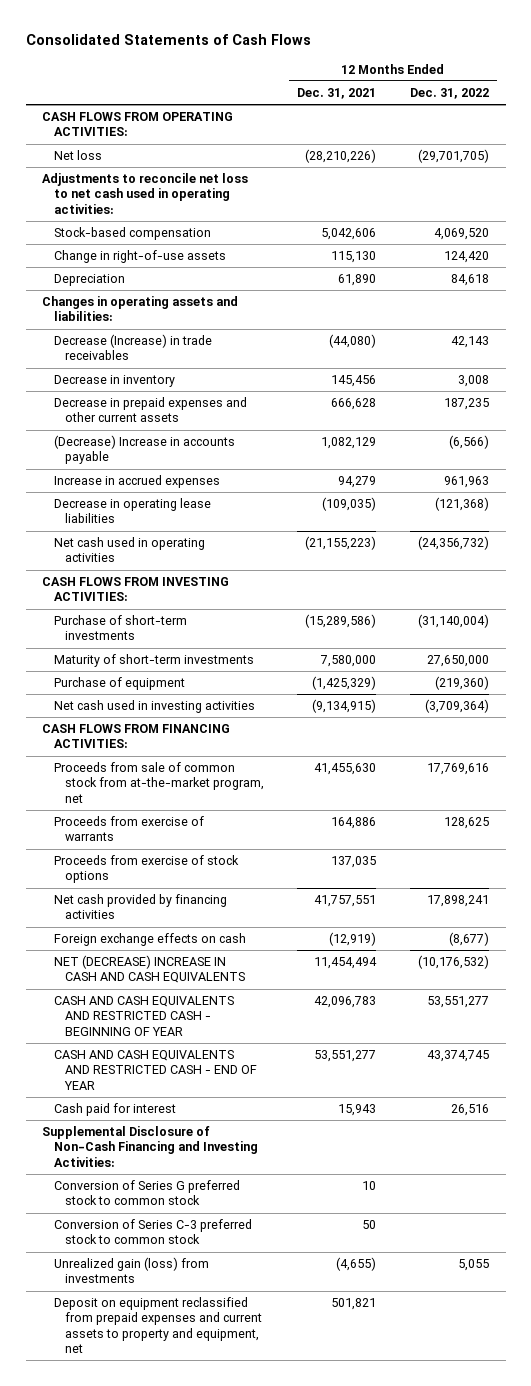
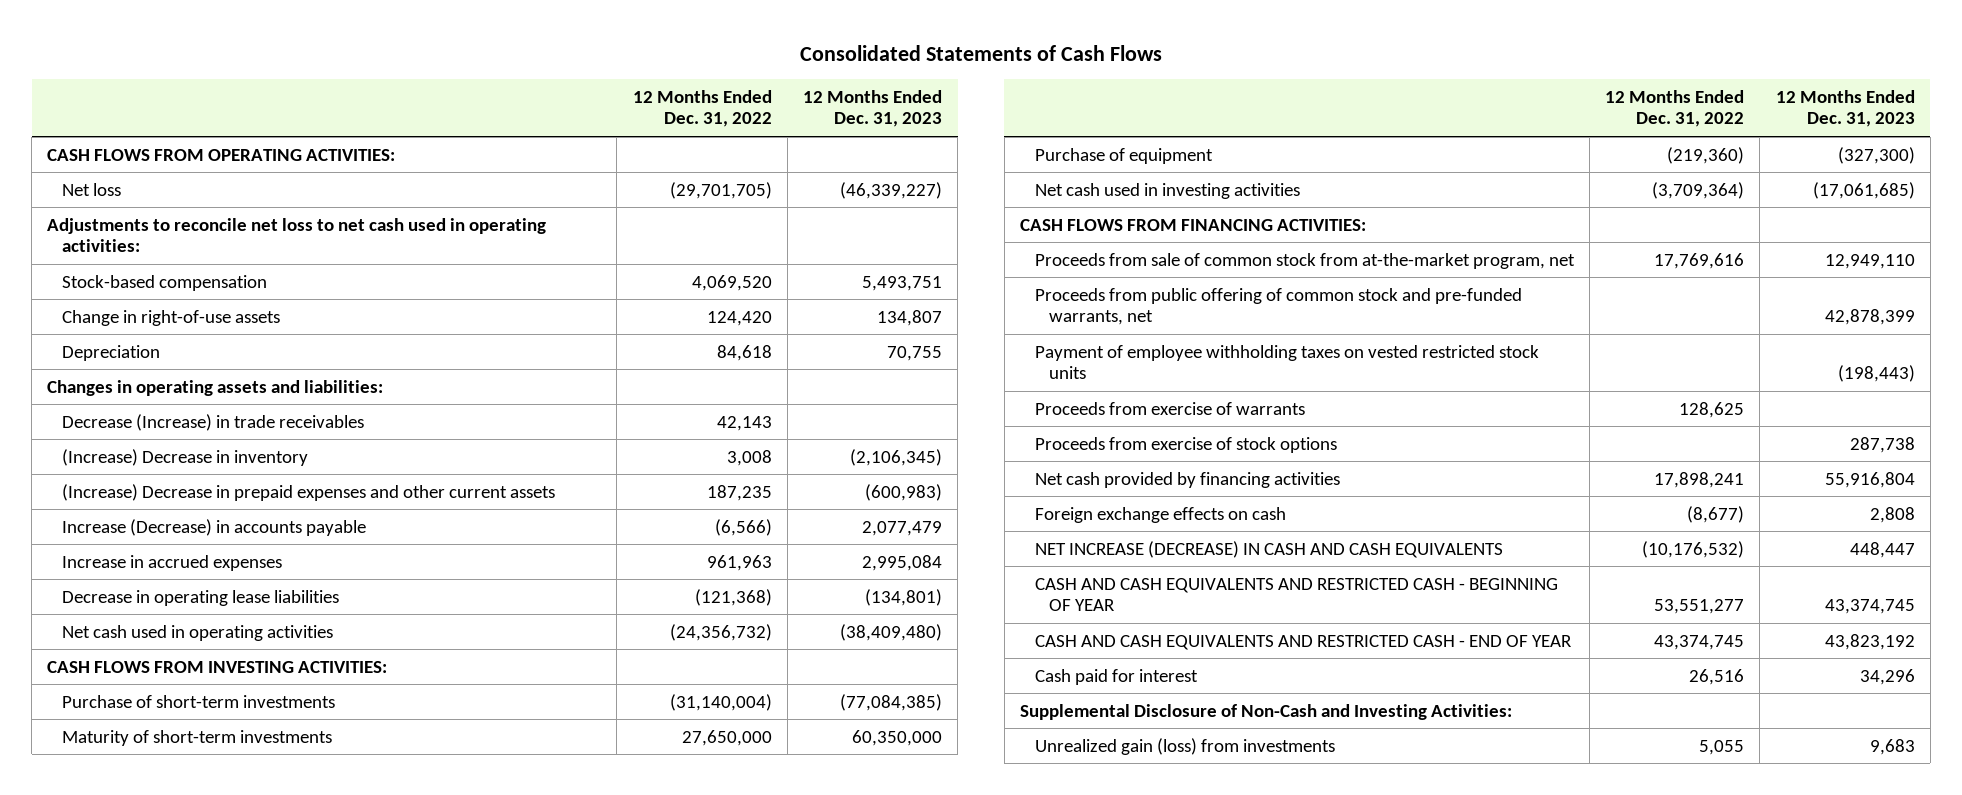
[297,88,377,100] Dec. 31, 2021 -> none
none -> [802,89,942,128] 12 Months Ended Dec. 31, 2023
[53,375,175,388] Decrease in inventory -> [62,448,309,466] (Increase) Decrease in inventory
[53,397,247,423] Decrease in prepaid expenses and other current assets -> [62,483,556,501] (Increase) Decrease in prepaid expenses and other current assets
[53,435,235,465] (Decrease) Increase in accounts payable -> [62,518,367,536] Increase (Decrease) in accounts payable
none -> [1034,287,1522,326] Proceeds from public offering of common stock and pre-funded warrants, net
none -> [1034,344,1539,380] Payment of employee withholding taxes on vested restricted stock units
[53,955,245,984] NET (DECREASE) INCREASE IN CASH AND CASH EQUIVALENTS -> [1034,540,1503,558] NET INCREASE (DECREASE) IN CASH AND CASH EQUIVALENTS
[53,1180,240,1206] Conversion of Series G preferred stock to common stock -> none
[53,1219,252,1245] Conversion of Series C-3 preferred stock to common stock -> none
[42,1126,258,1167] Supplemental Disclosure of Non-Cash Financing and Investing Activities: -> [1019,703,1512,720] Supplemental Disclosure of Non-Cash and Investing Activities:
[53,1297,262,1353] Deposit on equipment reclassified from prepaid expenses and current assets to property and equipment, net -> none

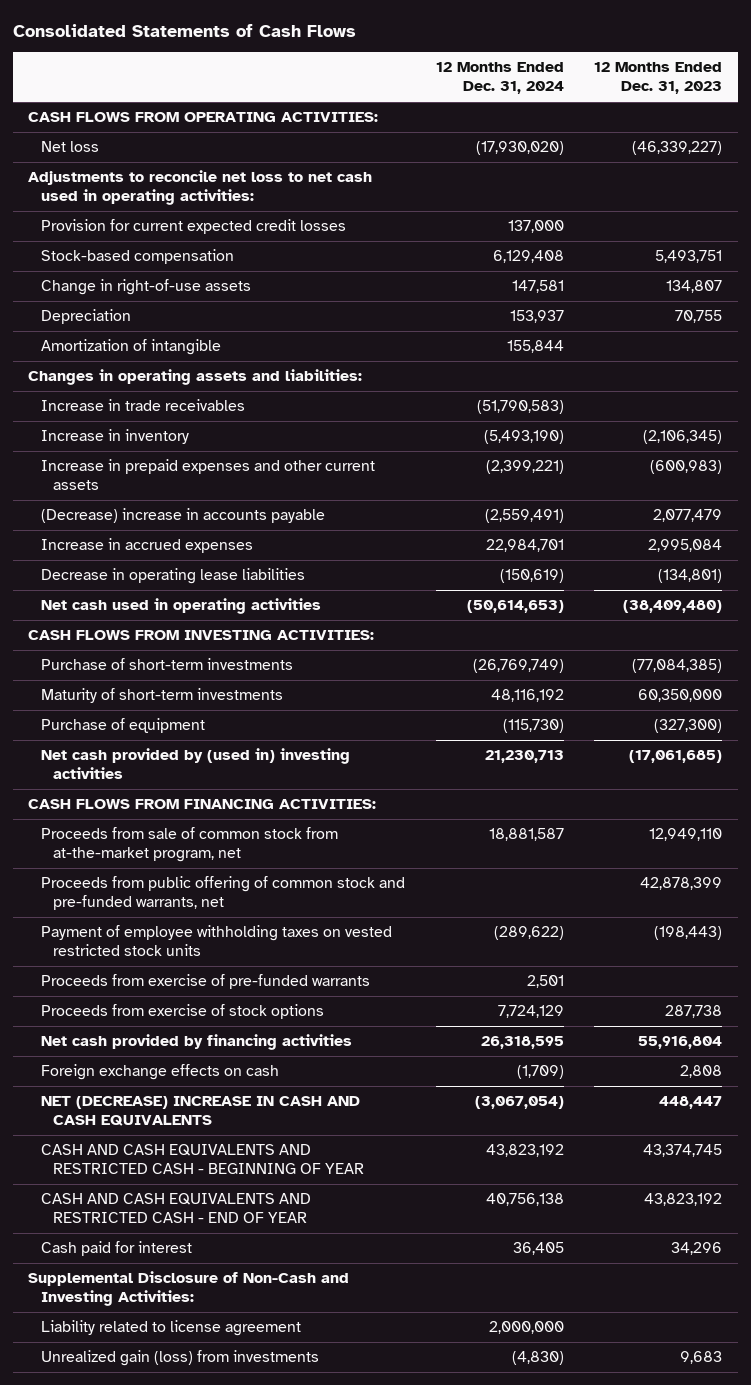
[632,89,772,128] 12 Months Ended Dec. 31, 2022 -> none
none -> [435,62,564,95] 12 Months Ended Dec. 31, 2024
none -> [40,219,346,235] Provision for current expected credit losses
none -> [40,339,221,356] Amortization of intangible
[62,413,365,431] Decrease (Increase) in trade receivables -> [40,399,245,412] Increase in trade receivables
[62,448,309,466] (Increase) Decrease in inventory -> [40,429,189,445] Increase in inventory
[62,483,556,501] (Increase) Decrease in prepaid expenses and other current assets -> [40,459,375,491] Increase in prepaid expenses and other current assets
[62,518,367,536] Increase (Decrease) in accounts payable -> [40,508,325,524] (Decrease) increase in accounts payable
[1034,182,1300,199] Net cash used in investing activities -> [40,748,350,780] Net cash provided by (used in) investing activities
[1034,401,1305,415] Proceeds from exercise of warrants -> [40,974,370,990] Proceeds from exercise of pre-funded warrants
[1034,540,1503,558] NET INCREASE (DECREASE) IN CASH AND CASH EQUIVALENTS -> [40,1096,360,1127] NET (DECREASE) INCREASE IN CASH AND CASH EQUIVALENTS
none -> [40,1320,301,1337] Liability related to license agreement

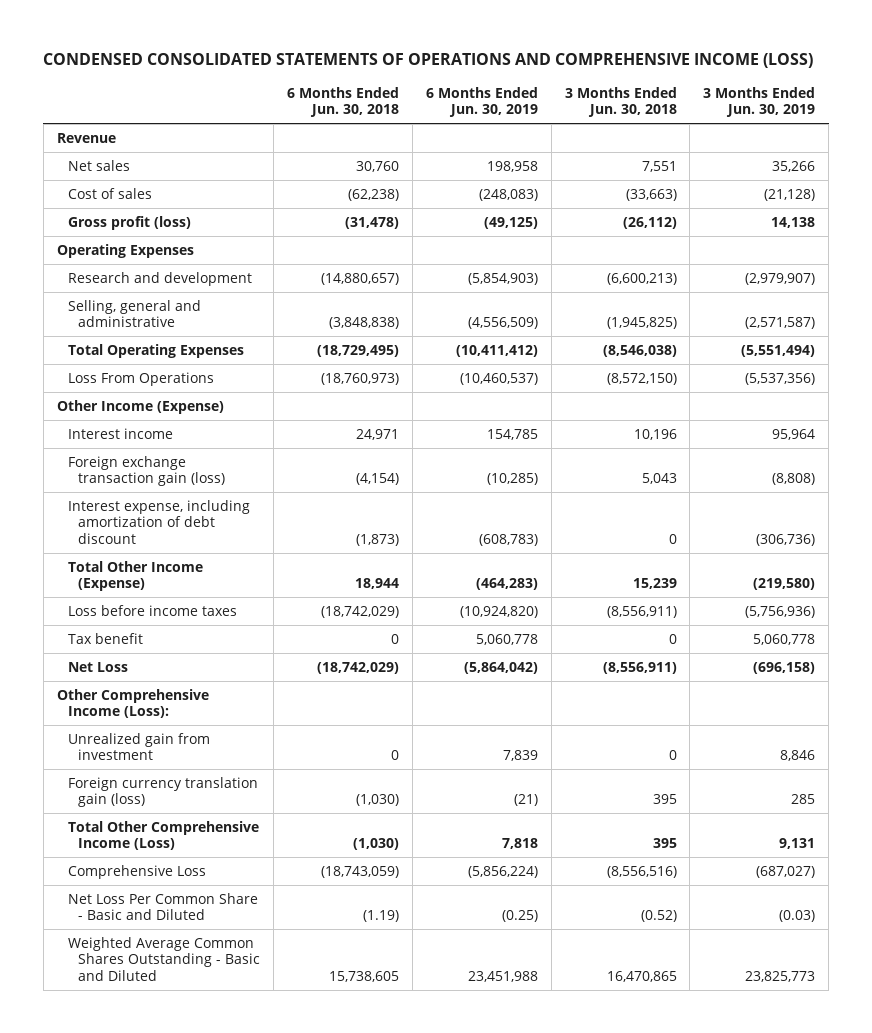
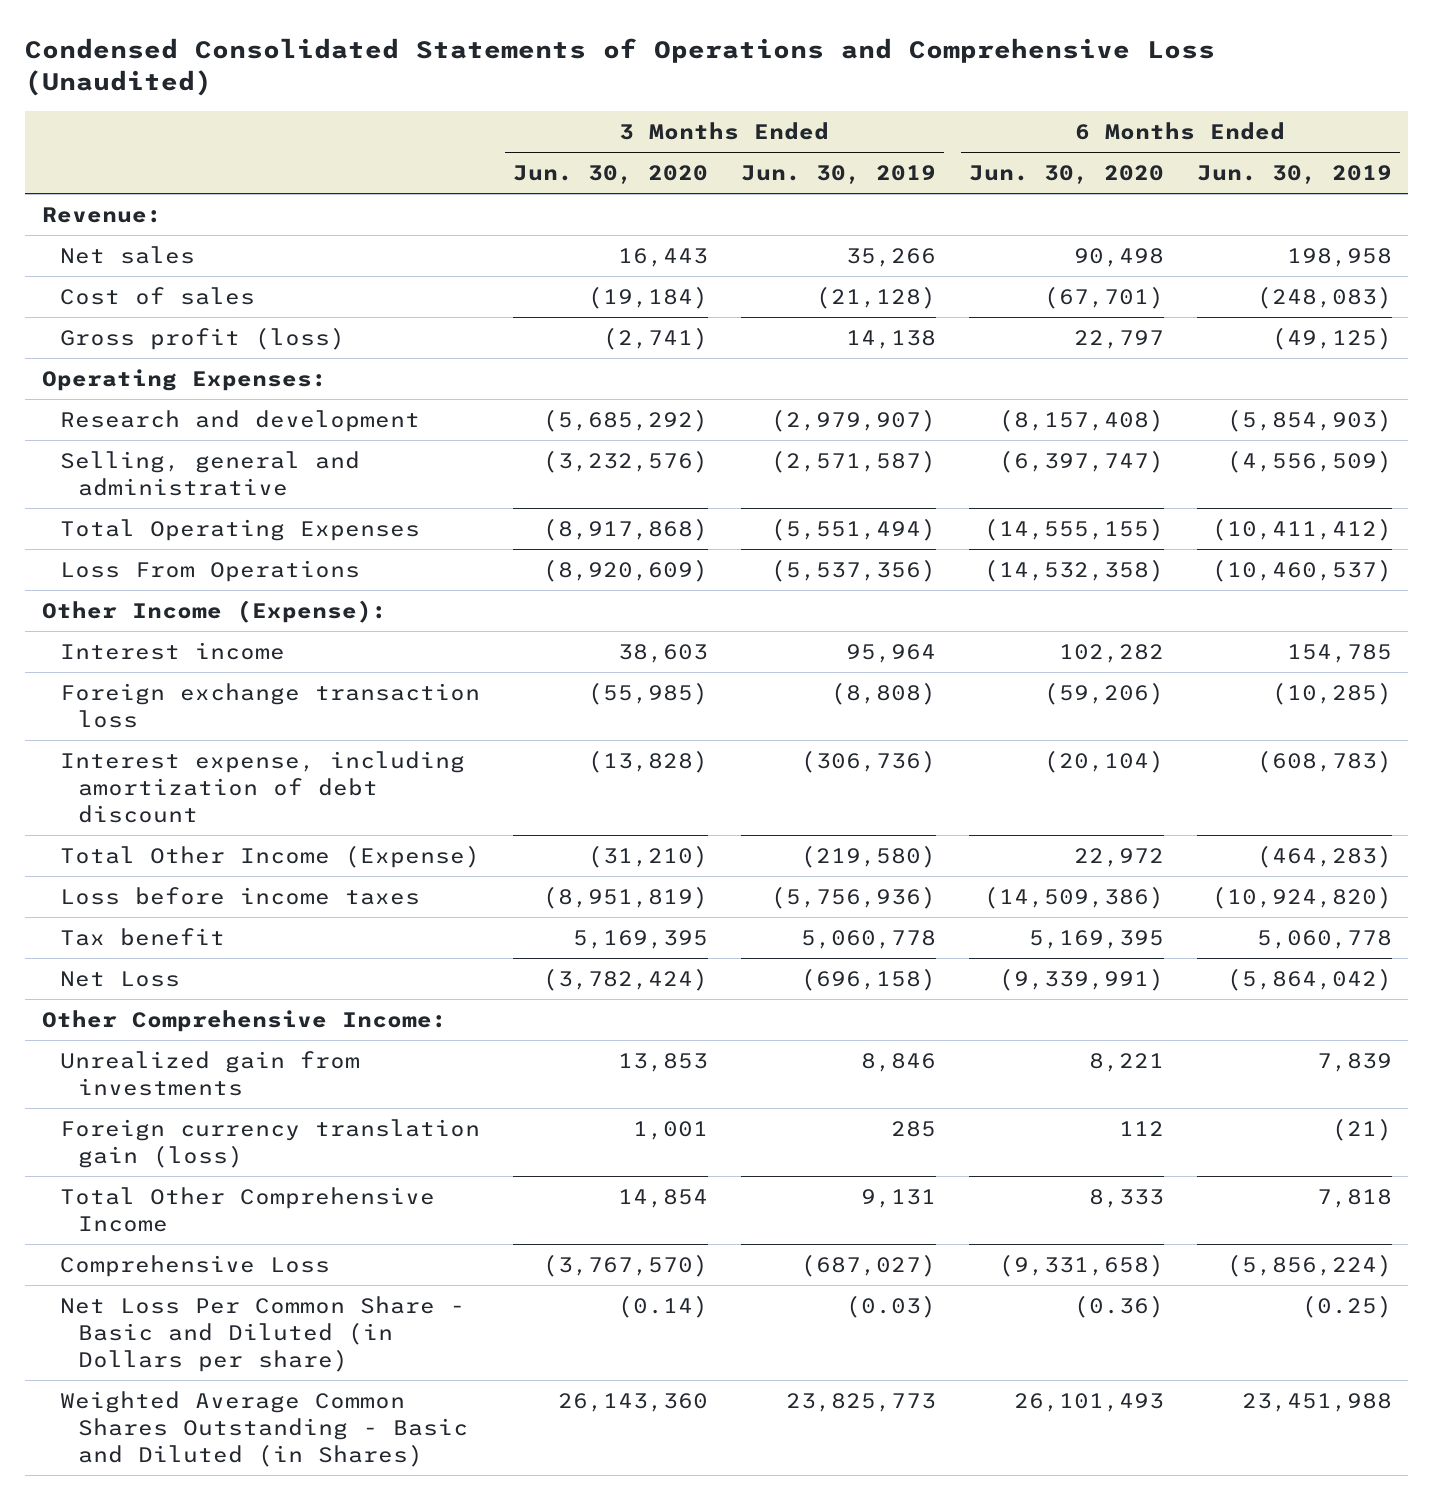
[43,53,814,69] CONDENSED CONSOLIDATED STATEMENTS OF OPERATIONS AND COMPREHENSIVE INCOME (LOSS) -> [25,37,1216,97] Condensed Consolidated Statements of Operations and Comprehensive Loss (Unaudited)
[287,86,400,118] 6 Months Ended Jun. 30, 2018 -> none
[564,86,677,118] 3 Months Ended Jun. 30, 2018 -> none
none -> [512,165,708,185] Jun. 30, 2020
none -> [968,165,1164,185] Jun. 30, 2020
[56,132,116,143] Revenue -> [41,206,162,223] Revenue:
[56,243,194,258] Operating Expenses -> [41,368,327,391] Operating Expenses:
[56,399,224,414] Other Income (Expense) -> [41,599,387,623] Other Income (Expense):
[67,455,226,487] Foreign exchange transaction gain (loss) -> [59,682,480,729] Foreign exchange transaction loss
[56,688,209,719] Other Comprehensive Income (Loss): -> [41,1009,447,1032] Other Comprehensive Income:
[67,732,210,761] Unrealized gain from investment -> [59,1050,360,1097] Unrealized gain from investments
[67,820,259,851] Total Other Comprehensive Income (Loss) -> [59,1186,435,1233] Total Other Comprehensive Income
[67,892,258,921] Net Loss Per Common Share - Basic and Diluted -> [59,1295,465,1373] Net Loss Per Common Share - Basic and Diluted (in Dollars per share)
[67,936,261,981] Weighted Average Common Shares Outstanding - Basic and Diluted -> [59,1390,469,1468] Weighted Average Common Shares Outstanding - Basic and Diluted (in Shares)

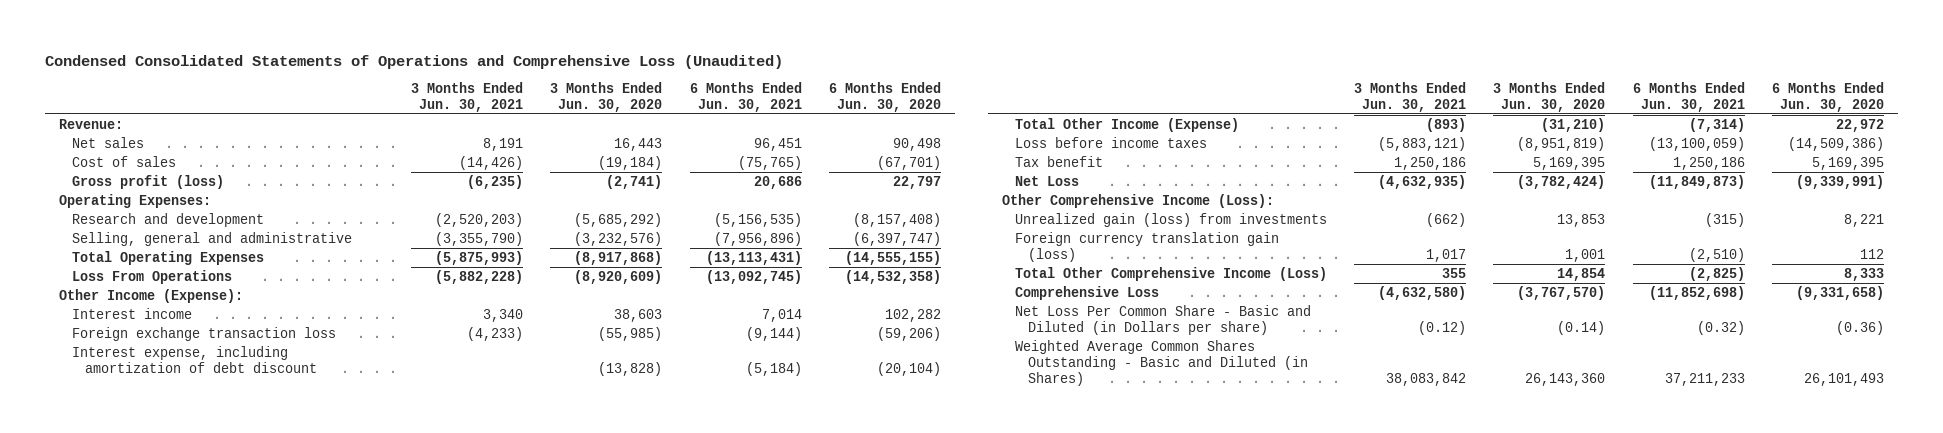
[740,165,936,185] Jun. 30, 2019 -> none
[1196,165,1392,185] Jun. 30, 2019 -> none
none -> [411,81,524,112] 3 Months Ended Jun. 30, 2021
none -> [689,81,802,112] 6 Months Ended Jun. 30, 2021
[41,1009,447,1032] Other Comprehensive Income: -> [1001,193,1274,208] Other Comprehensive Income (Loss):
[59,1050,360,1097] Unrealized gain from investments -> [1014,212,1327,227] Unrealized gain (loss) from investments
[59,1186,435,1233] Total Other Comprehensive Income -> [1014,266,1327,281] Total Other Comprehensive Income (Loss)

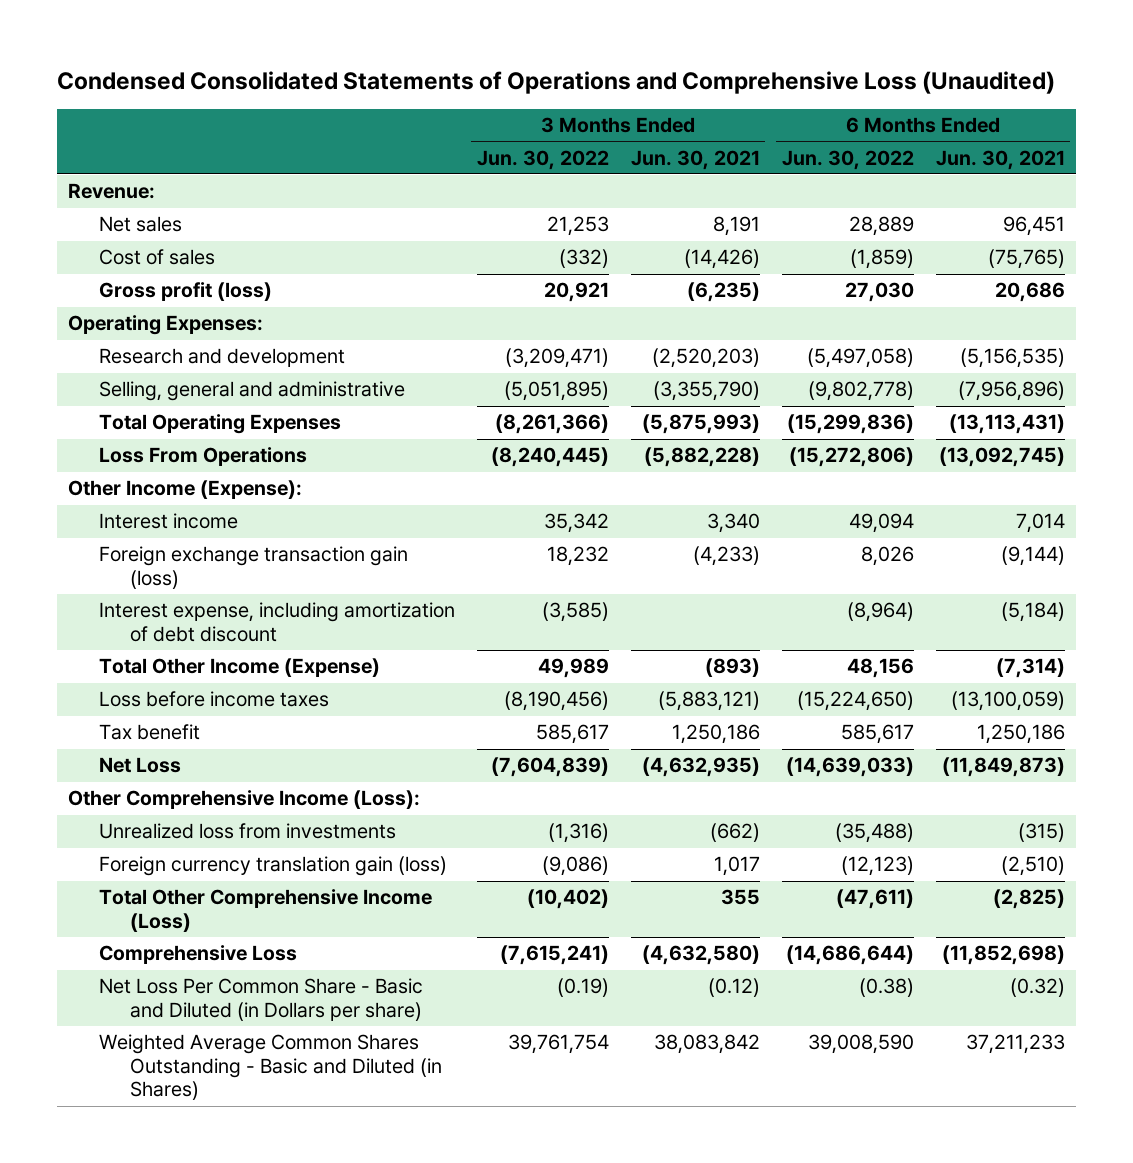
[550,81,663,112] 3 Months Ended Jun. 30, 2020 -> none
[829,81,942,112] 6 Months Ended Jun. 30, 2020 -> none
none -> [476,149,609,170] Jun. 30, 2022
none -> [781,149,914,170] Jun. 30, 2022
[71,326,336,341] Foreign exchange transaction loss -> [99,546,409,589] Foreign exchange transaction gain (loss)
[1014,212,1327,227] Unrealized gain (loss) from investments -> [99,823,397,840] Unrealized loss from investments

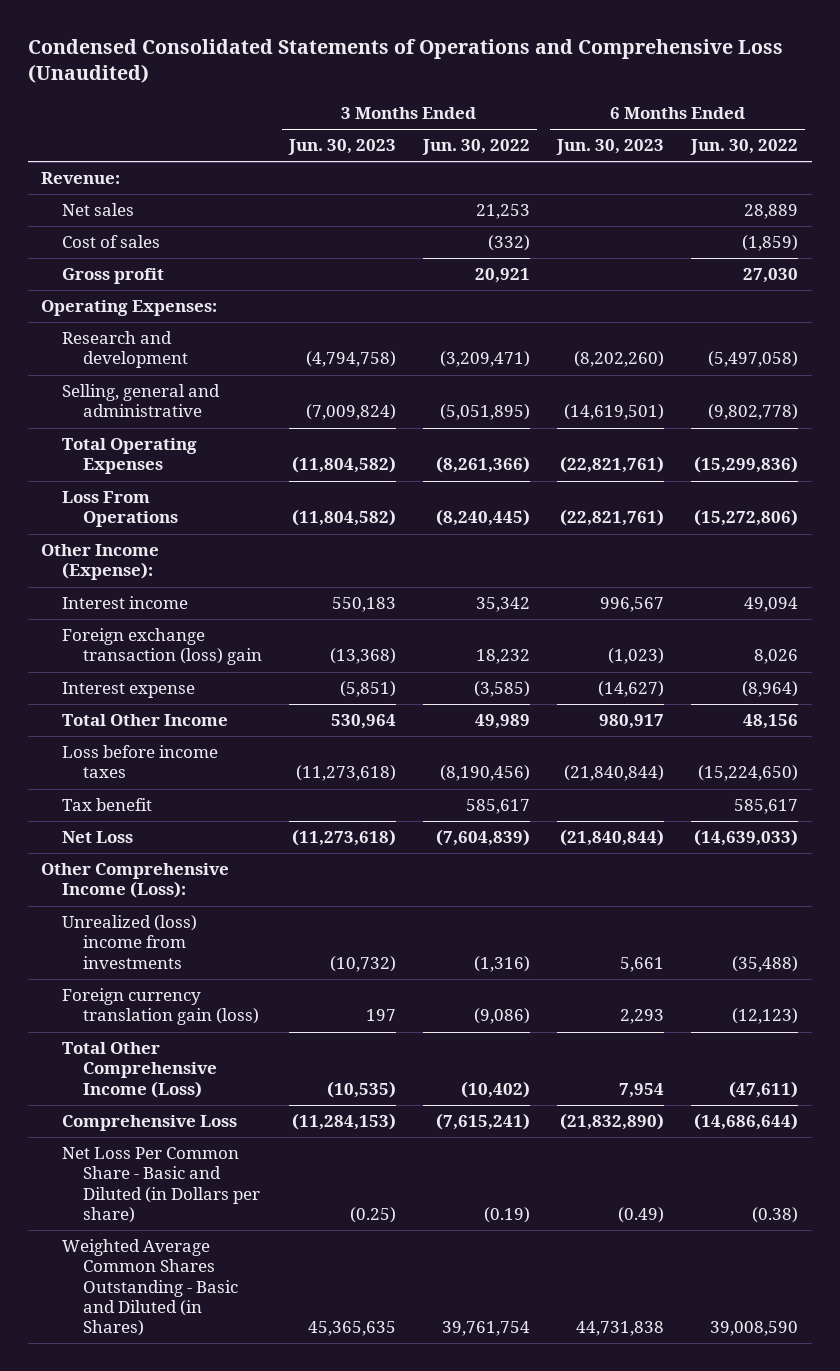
[630,149,760,170] Jun. 30, 2021 -> none
[935,149,1065,170] Jun. 30, 2021 -> none
none -> [287,139,396,156] Jun. 30, 2023
none -> [556,139,665,156] Jun. 30, 2023
[99,282,273,302] Gross profit (loss) -> [62,268,165,285] Gross profit
[99,546,409,589] Foreign exchange transaction gain (loss) -> [62,628,262,666] Foreign exchange transaction (loss) gain
[99,602,456,642] Interest expense, including amortization of debt discount -> [62,682,196,699] Interest expense
[99,658,381,678] Total Other Income (Expense) -> [62,714,229,727] Total Other Income
[99,823,397,840] Unrealized loss from investments -> [62,915,198,969] Unrealized (loss) income from investments

